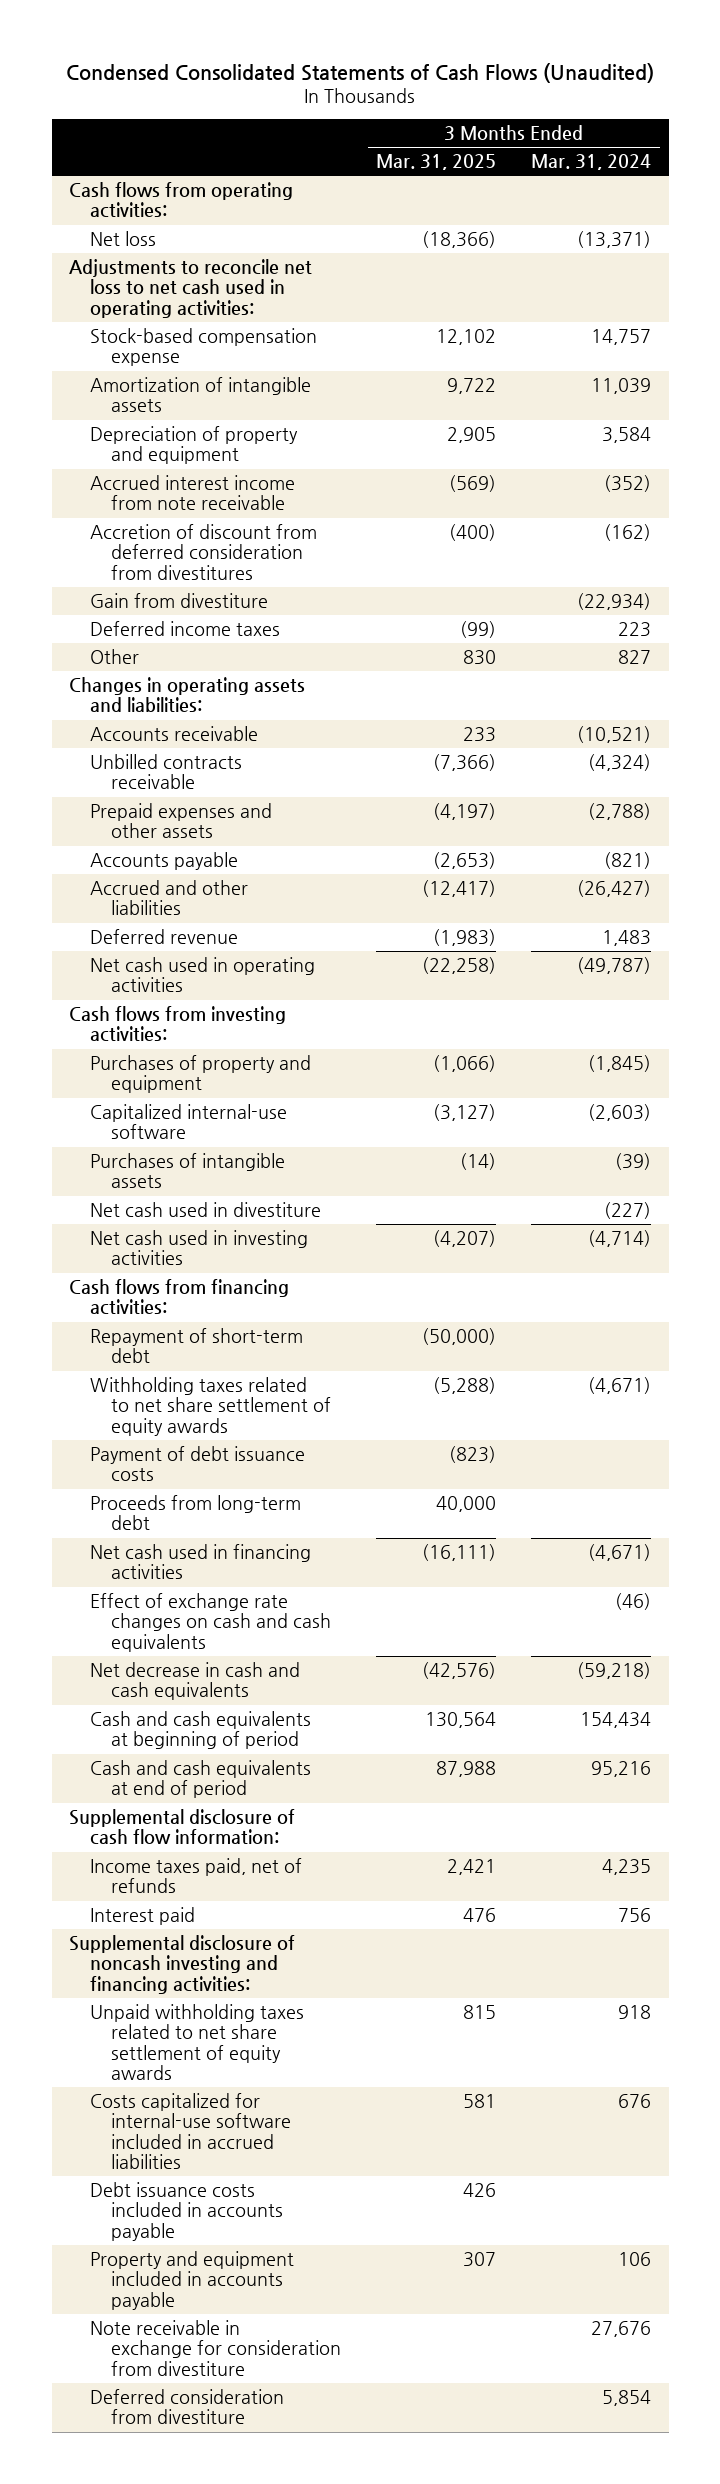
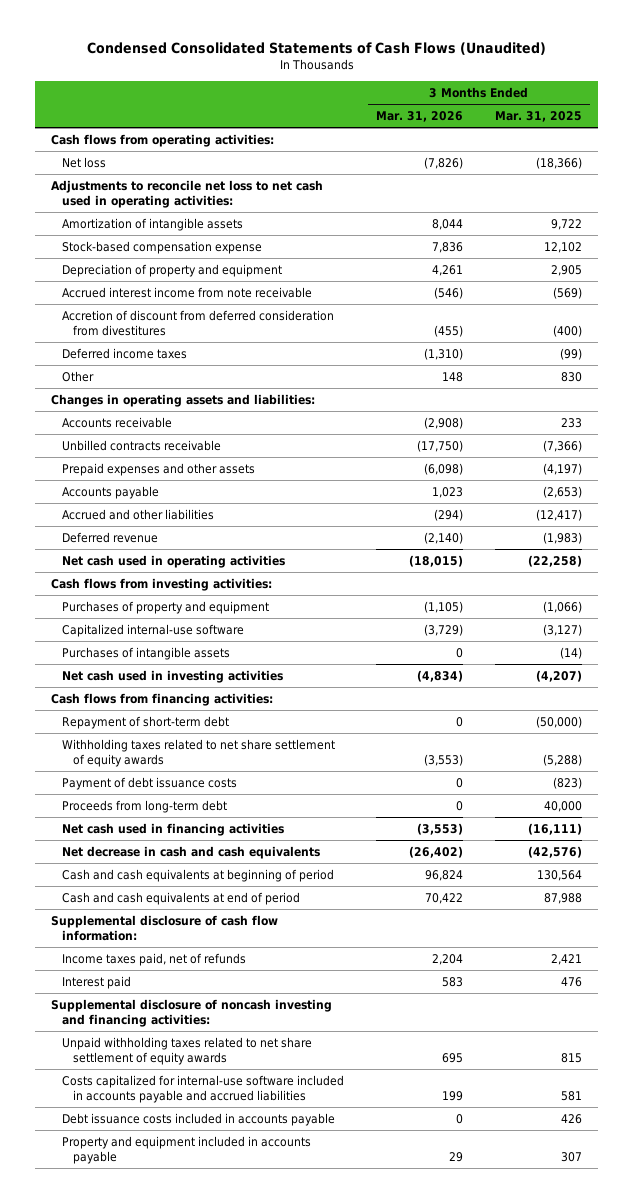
[531,154,652,171] Mar. 31, 2024 -> none
none -> [376,111,464,123] Mar. 31, 2026
[90,328,318,367] Stock-based compensation expense -> [61,240,262,254] Stock-based compensation expense
[90,593,269,609] Gain from divestiture -> none
[90,1202,322,1218] Net cash used in divestiture -> none
[90,1593,332,1652] Effect of exchange rate changes on cash and cash equivalents -> none
[90,2093,292,2170] Costs capitalized for internal-use software included in accrued liabilities -> [61,1074,344,1103] Costs capitalized for internal-use software included in accounts payable and accrued liabilities
[90,2320,342,2376] Note receivable in exchange for consideration from divestiture -> none
[90,2389,285,2425] Deferred consideration from divestiture -> none

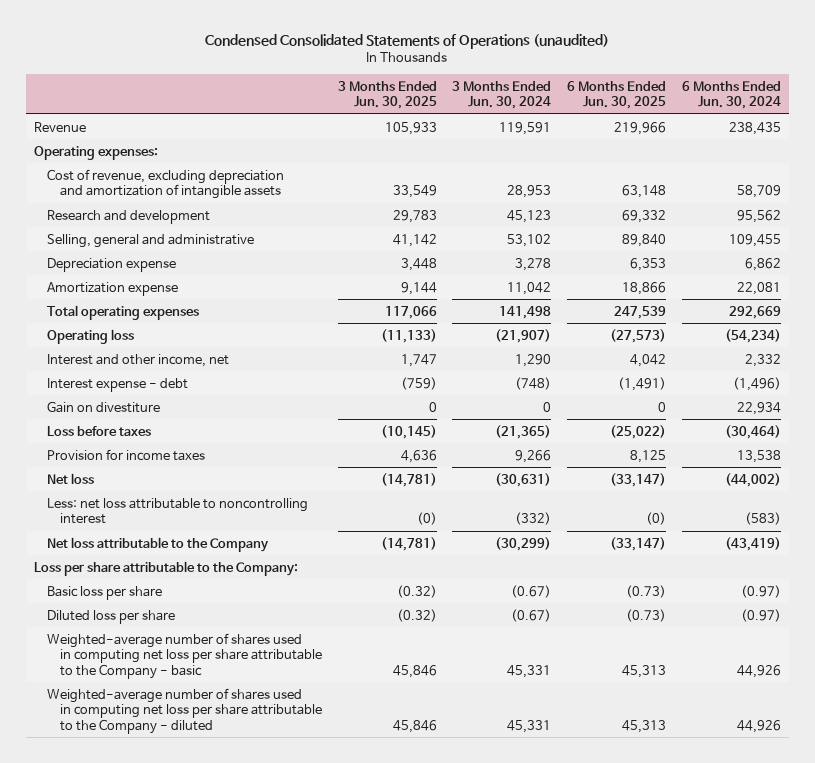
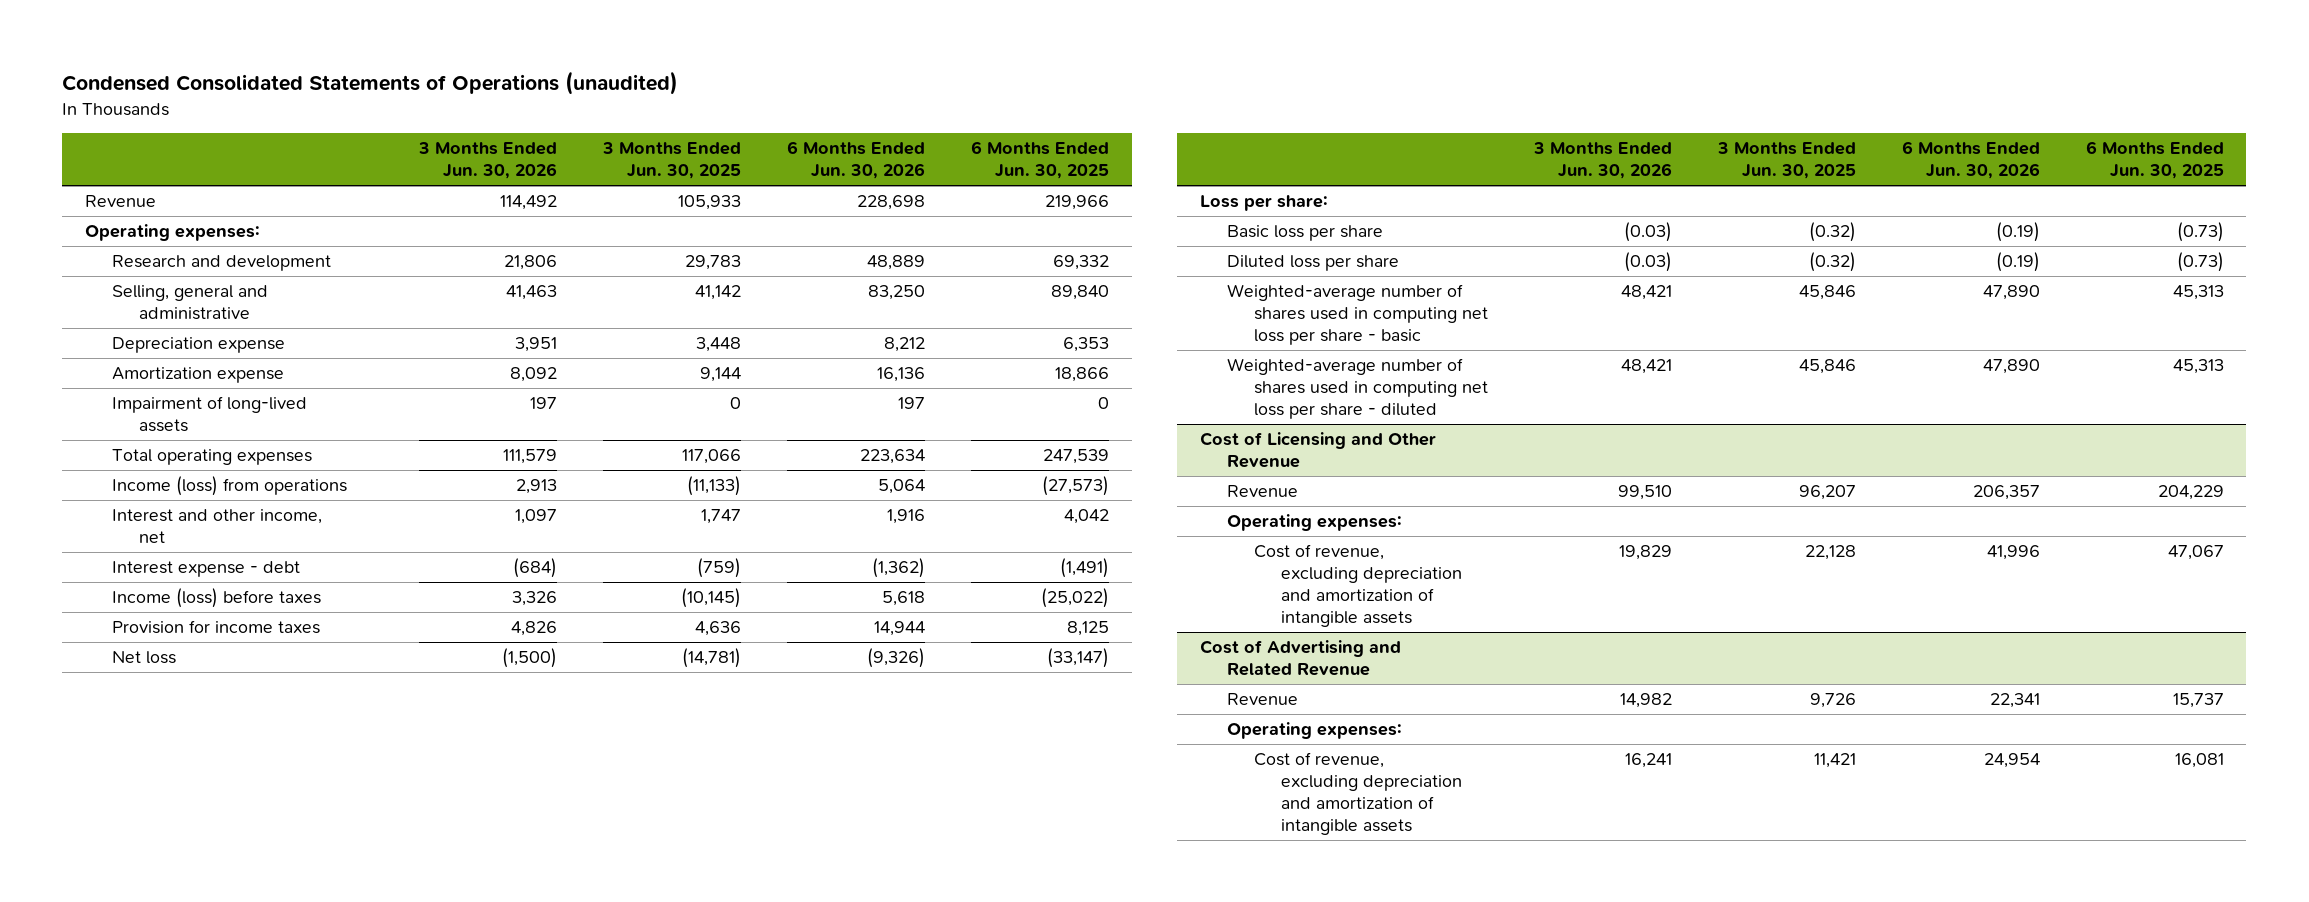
[452,80,552,110] 3 Months Ended Jun. 30, 2024 -> none
[681,80,781,110] 6 Months Ended Jun. 30, 2024 -> none
none -> [418,142,558,180] 3 Months Ended Jun. 30, 2026
none -> [786,141,925,180] 6 Months Ended Jun. 30, 2026
[46,168,284,200] Cost of revenue, excluding depreciation and amortization of intangible assets -> none
none -> [112,396,308,433] Impairment of long-lived assets
[46,328,134,344] Operating loss -> [112,476,348,497] Income (loss) from operations
[46,400,160,413] Gain on divestiture -> none
[46,425,151,436] Loss before taxes -> [112,588,322,609] Income (loss) before taxes
[46,497,308,525] Less: net loss attributable to noncontrolling interest -> none
[46,536,269,552] Net loss attributable to the Company -> none
[33,560,298,576] Loss per share attributable to the Company: -> [1199,195,1328,212] Loss per share:
[46,632,322,679] Weighted-average number of shares used in computing net loss per share attributable to the Company - basic -> [1226,284,1489,346] Weighted-average number of shares used in computing net loss per share - basic
[46,687,322,734] Weighted-average number of shares used in computing net loss per share attributable to the Company - diluted -> [1226,358,1489,420] Weighted-average number of shares used in computing net loss per share - diluted
none -> [1199,432,1436,469] Cost of Licensing and Other Revenue
none -> [1226,485,1298,498] Revenue
none -> [1226,514,1402,532] Operating expenses:
none -> [1254,544,1463,628] Cost of revenue, excluding depreciation and amortization of intangible assets
none -> [1199,640,1401,677] Cost of Advertising and Related Revenue
none -> [1226,693,1298,706] Revenue
none -> [1226,722,1402,740] Operating expenses:
none -> [1254,752,1463,836] Cost of revenue, excluding depreciation and amortization of intangible assets

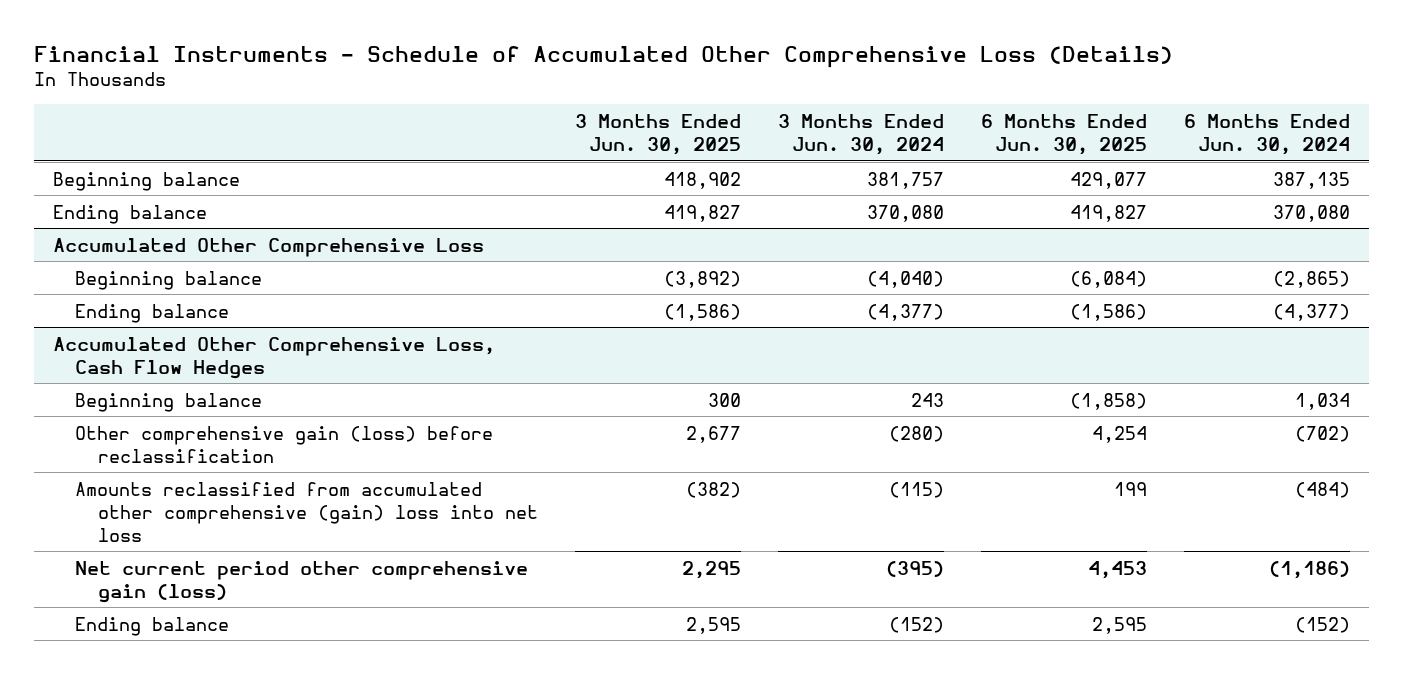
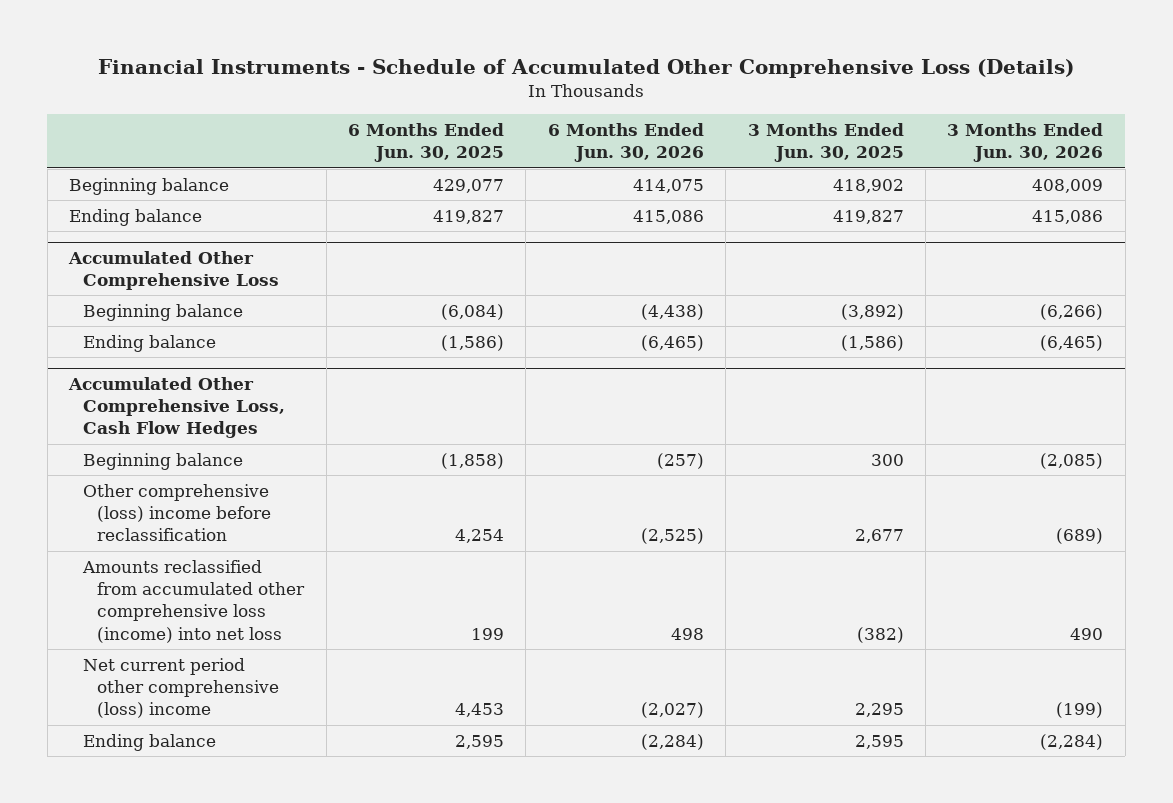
[777,113,944,155] 3 Months Ended Jun. 30, 2024 -> none
[1184,113,1351,155] 6 Months Ended Jun. 30, 2024 -> none
none -> [547,123,704,163] 6 Months Ended Jun. 30, 2026
none -> [947,123,1104,163] 3 Months Ended Jun. 30, 2026
[75,425,494,463] Other comprehensive gain (loss) before reclassification -> [83,483,272,542] Other comprehensive (loss) income before reclassification
[75,481,538,542] Amounts reclassified from accumulated other comprehensive (gain) loss into net loss -> [82,559,306,643] Amounts reclassified from accumulated other comprehensive loss (income) into net loss
[75,560,529,603] Net current period other comprehensive gain (loss) -> [83,657,280,719] Net current period other comprehensive (loss) income

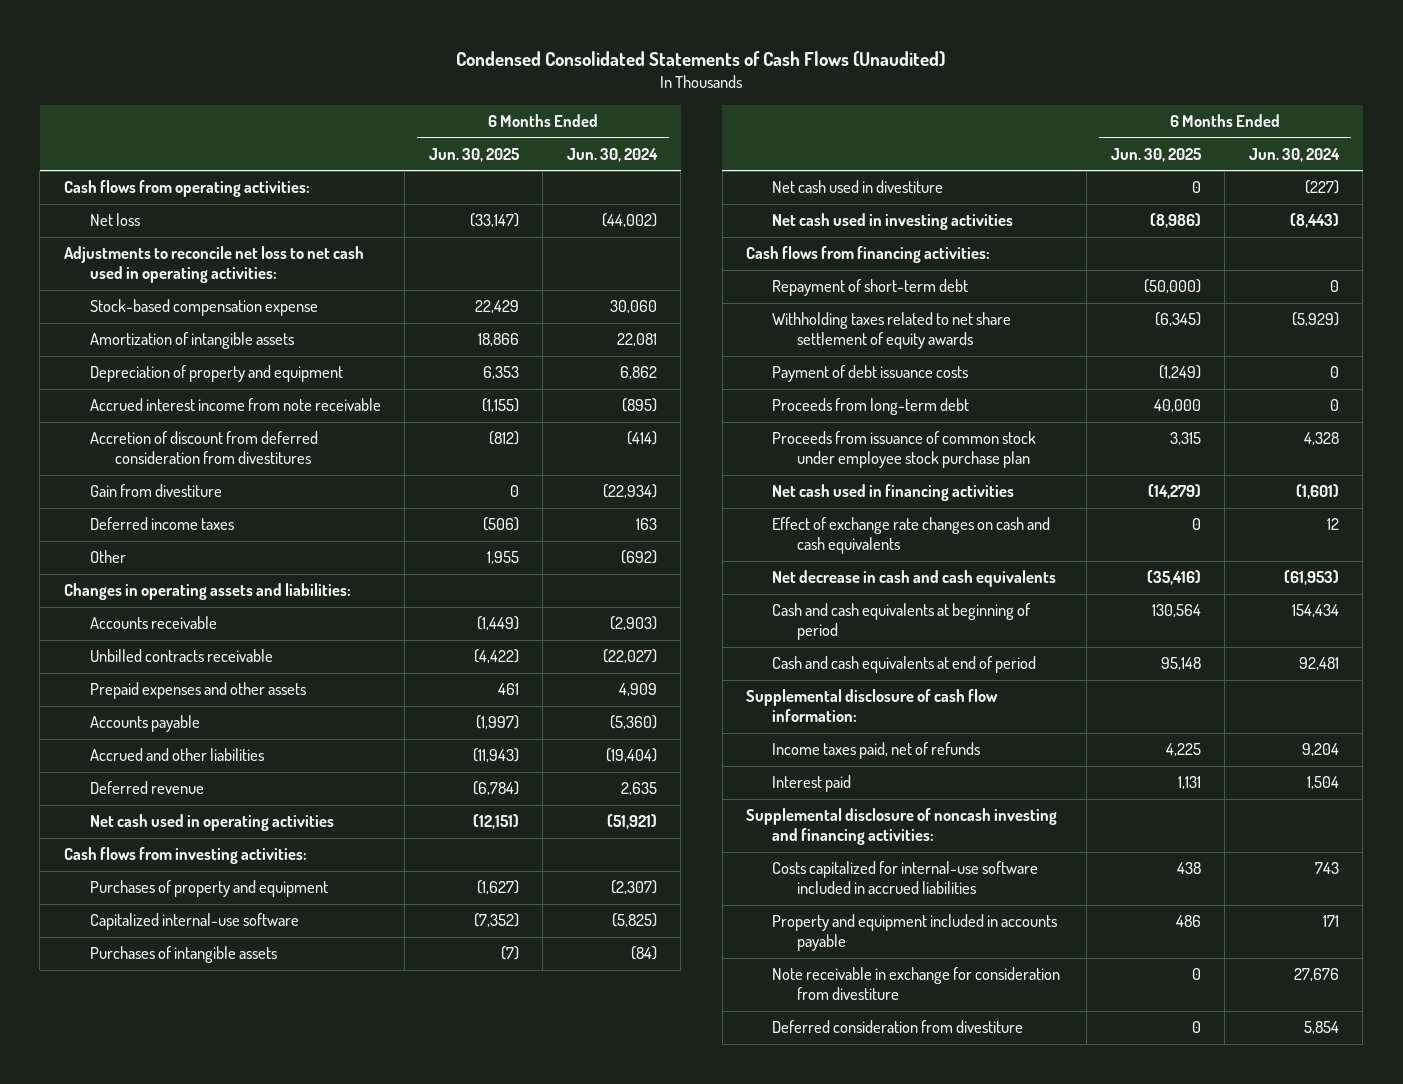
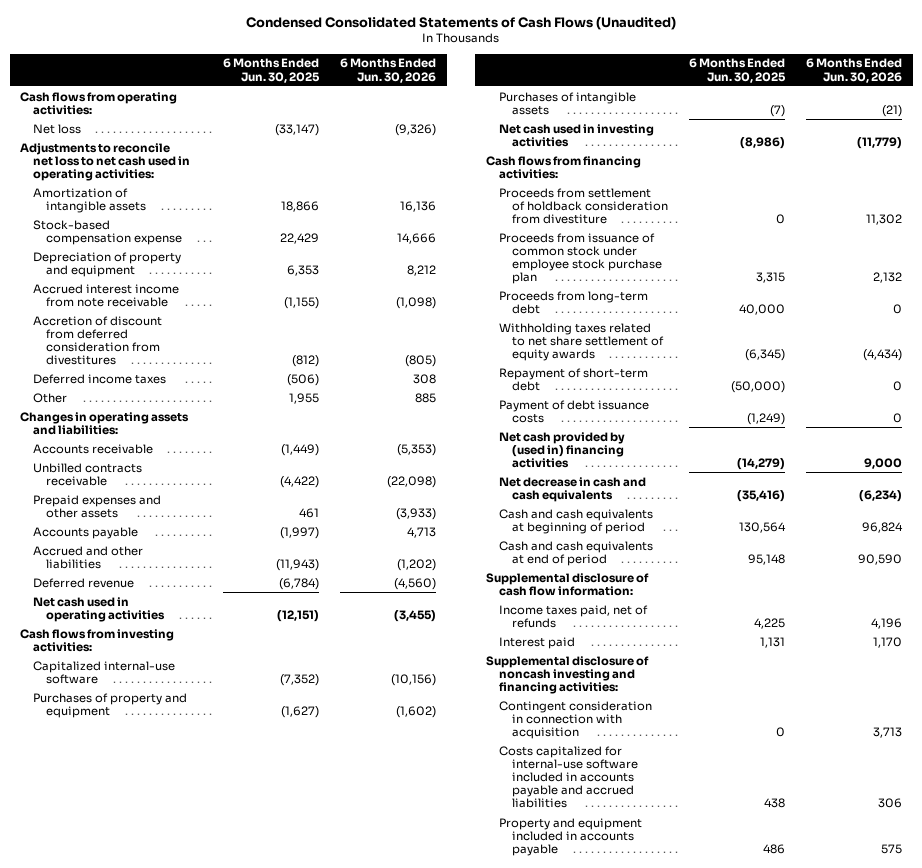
[566,147,658,162] Jun. 30, 2024 -> none
none -> [340,58,437,83] 6 Months Ended Jun. 30, 2026
[89,299,318,317] Stock-based compensation expense -> [32,219,182,245] Stock-based compensation expense
[89,484,222,498] Gain from divestiture -> none
[89,880,328,898] Purchases of property and equipment -> [32,692,187,718] Purchases of property and equipment
[771,180,943,194] Net cash used in divestiture -> none
none -> [498,187,668,224] Proceeds from settlement of holdback consideration from divestiture
[771,431,1036,469] Proceeds from issuance of common stock under employee stock purchase plan -> [498,232,662,285] Proceeds from issuance of common stock under employee stock purchase plan
[771,398,969,416] Proceeds from long-term debt -> [498,290,648,314] Proceeds from long-term debt
[771,279,968,297] Repayment of short-term debt -> [498,367,648,391] Repayment of short-term debt
[771,517,1050,555] Effect of exchange rate changes on cash and cash equivalents -> none
[771,484,1014,502] Net cash used in financing activities -> [498,431,625,468] Net cash provided by (used in) financing activities
none -> [498,700,652,739] Contingent consideration in connection with acquisition
[771,861,1038,895] Costs capitalized for internal-use software included in accrued liabilities -> [498,745,638,809] Costs capitalized for internal-use software included in accounts payable and accrued liabilities
[771,967,1060,1001] Note receivable in exchange for consideration from divestiture -> none
[771,1020,1023,1034] Deferred consideration from divestiture -> none

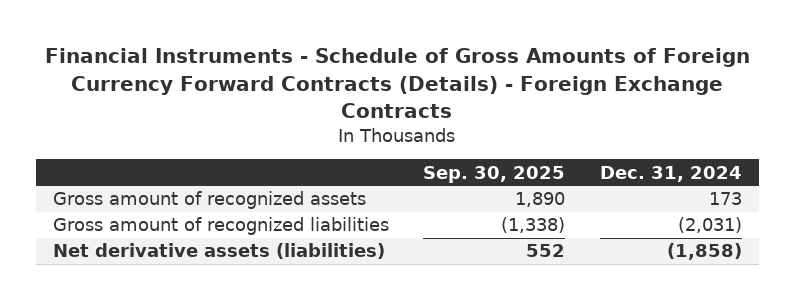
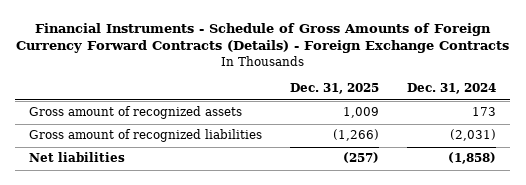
[423,165,566,183] Sep. 30, 2025 -> none
none -> [290,83,380,95] Dec. 31, 2025
[53,243,386,260] Net derivative assets (liabilities) -> [29,152,126,163] Net liabilities

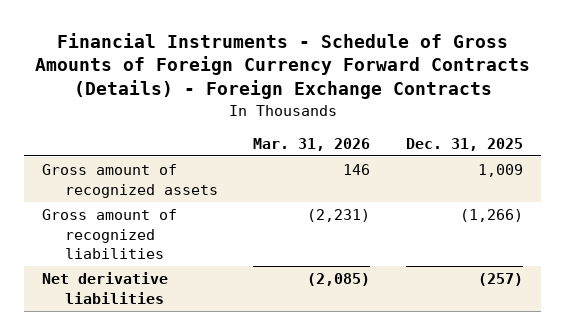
[407,83,497,95] Dec. 31, 2024 -> none
none -> [253,137,371,151] Mar. 31, 2026
[29,152,126,163] Net liabilities -> [42,272,169,304] Net derivative liabilities

